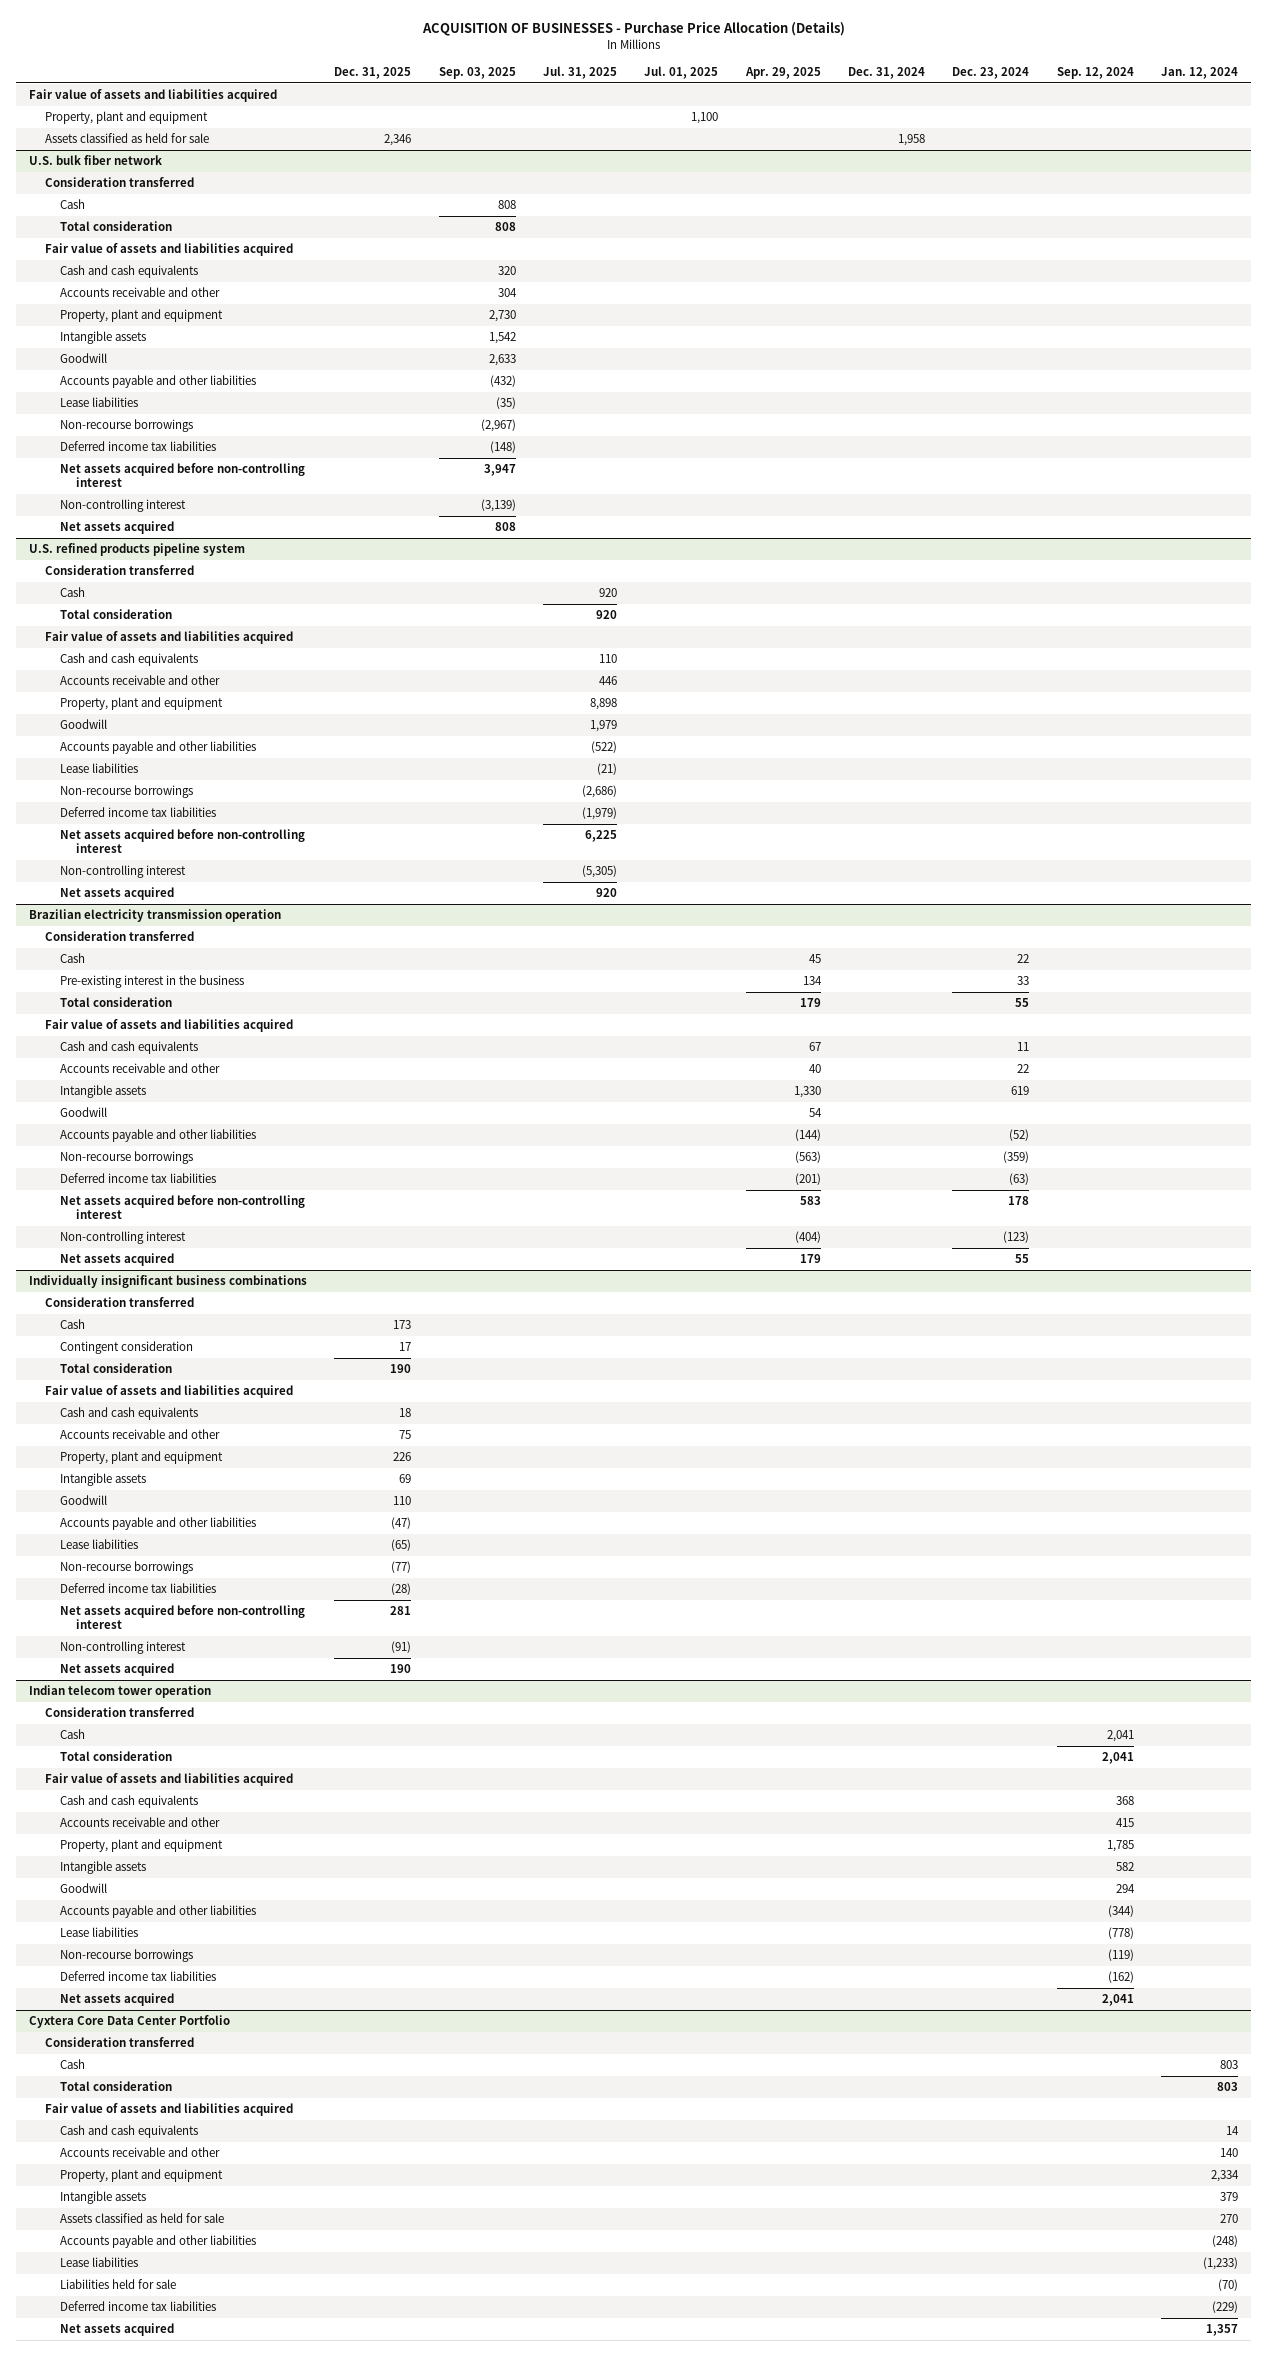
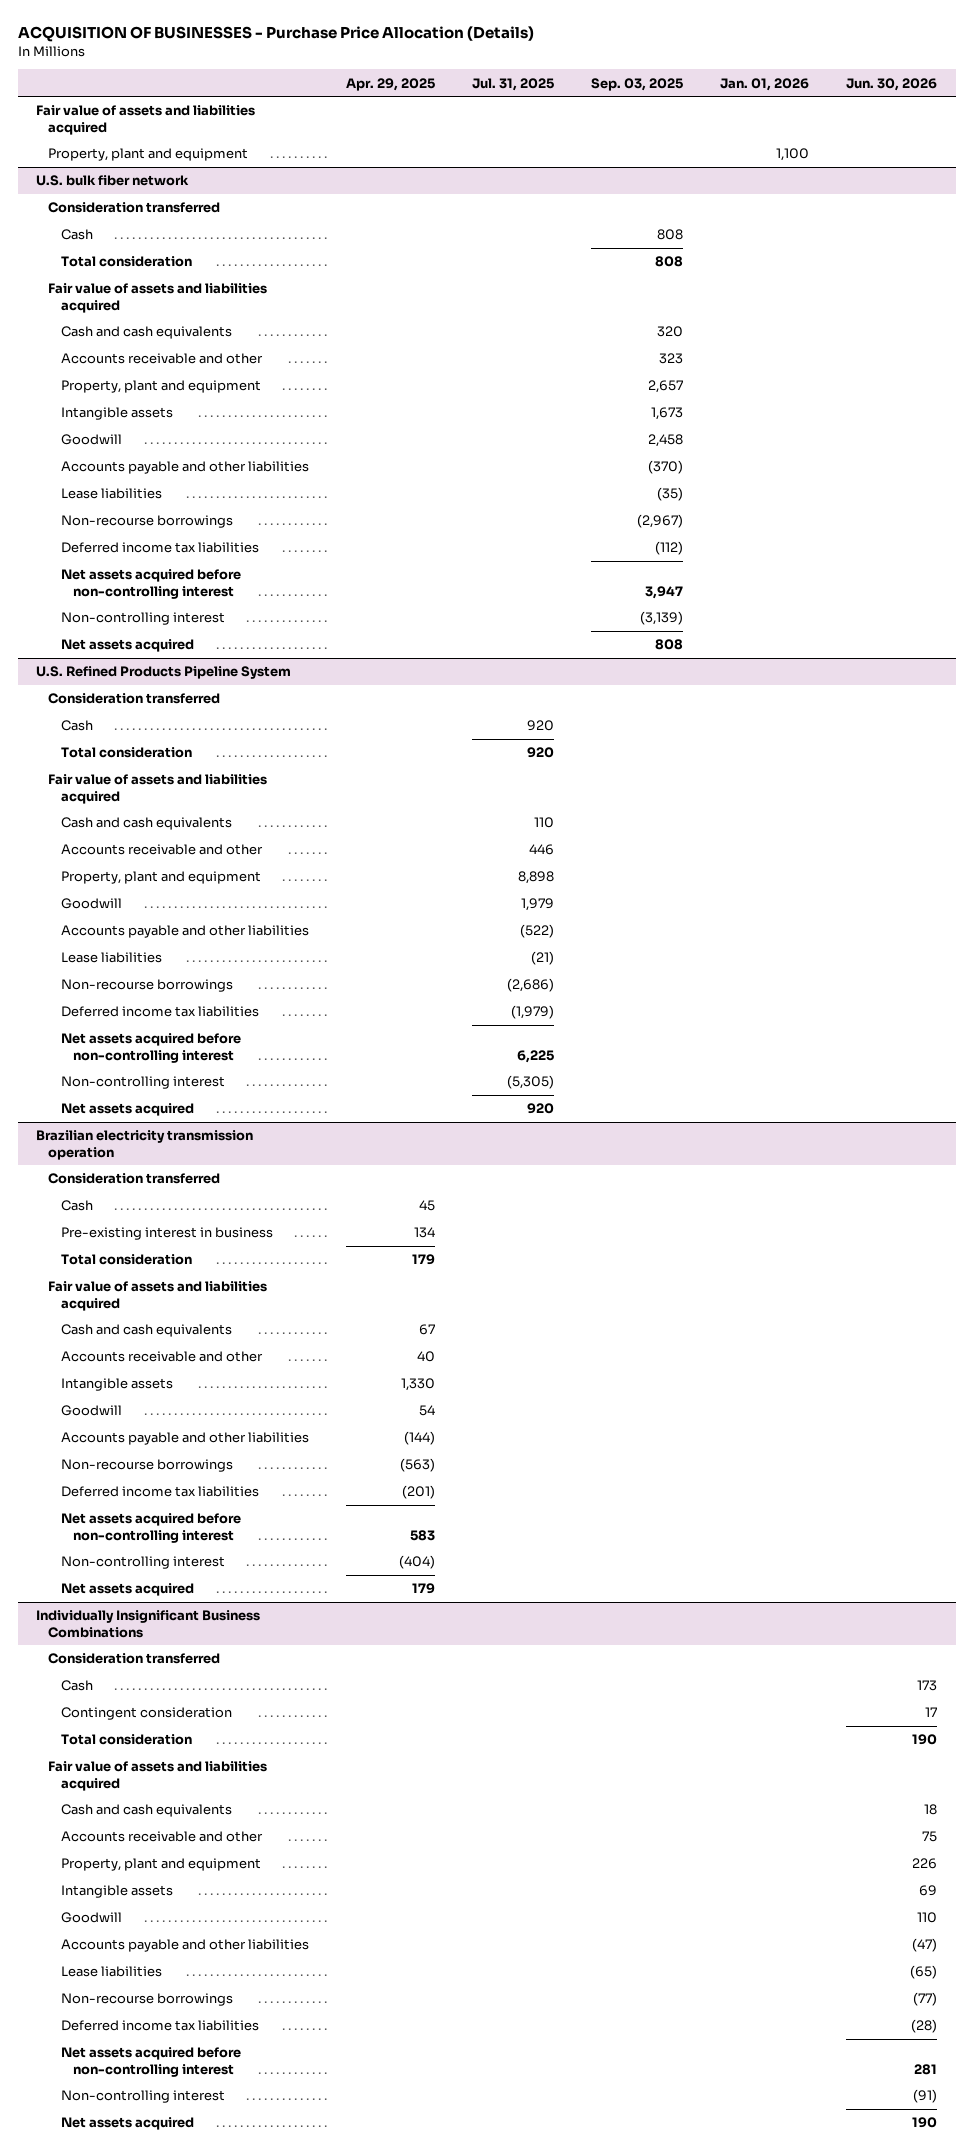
[334,66,412,79] Dec. 31, 2025 -> none
[644,65,719,79] Jul. 01, 2025 -> none
[847,66,925,79] Dec. 31, 2024 -> none
[952,66,1030,79] Dec. 23, 2024 -> none
[1056,66,1134,79] Sep. 12, 2024 -> none
[1160,66,1238,79] Jan. 12, 2024 -> none
none -> [720,77,810,91] Jan. 01, 2026
none -> [846,77,938,91] Jun. 30, 2026
[44,133,209,144] Assets classified as held for sale -> none
[497,288,517,298] 304 -> [658,353,683,365] 323
[488,310,516,323] 2,730 -> [647,380,683,394] 2,657
[488,332,516,345] 1,542 -> [650,407,683,421] 1,673
[488,354,516,367] 2,633 -> [647,434,683,448] 2,458
[489,375,516,388] (432) -> [647,460,683,475] (370)
[489,441,516,454] (148) -> [654,541,683,556] (112)
[29,543,246,557] U.S. refined products pipeline system -> [36,666,292,680] U.S. Refined Products Pipeline System
[60,975,245,989] Pre-existing interest in the business -> [60,1227,273,1241] Pre-existing interest in business
[29,1275,308,1289] Individually insignificant business combinations -> [36,1610,261,1638] Individually Insignificant Business Combinations
[29,1685,212,1699] Indian telecom tower operation -> none
[44,1707,194,1718] Consideration transferred -> none
[60,1729,86,1740] Cash -> none
[60,1751,173,1762] Total consideration -> none
[44,1773,293,1787] Fair value of assets and liabilities acquired -> none
[60,1795,199,1809] Cash and cash equivalents -> none
[60,1817,221,1828] Accounts receivable and other -> none
[60,1839,224,1853] Property, plant and equipment -> none
[60,1861,147,1875] Intangible assets -> none
[60,1883,108,1894] Goodwill -> none
[60,1905,257,1919] Accounts payable and other liabilities -> none
[60,1927,139,1938] Lease liabilities -> none
[60,1949,194,1963] Non-recourse borrowings -> none
[60,1971,217,1982] Deferred income tax liabilities -> none
[60,1993,175,2007] Net assets acquired -> none
[29,2015,231,2029] Cyxtera Core Data Center Portfolio -> none
[44,2037,194,2048] Consideration transferred -> none
[60,2059,86,2070] Cash -> none
[60,2081,173,2092] Total consideration -> none
[44,2103,293,2117] Fair value of assets and liabilities acquired -> none
[60,2125,199,2139] Cash and cash equivalents -> none
[60,2147,221,2158] Accounts receivable and other -> none
[60,2169,224,2183] Property, plant and equipment -> none
[60,2191,147,2205] Intangible assets -> none
[60,2213,225,2224] Assets classified as held for sale -> none
[60,2235,257,2249] Accounts payable and other liabilities -> none
[60,2257,139,2268] Lease liabilities -> none
[60,2279,177,2290] Liabilities held for sale -> none
[60,2301,217,2312] Deferred income tax liabilities -> none
[60,2323,175,2337] Net assets acquired -> none

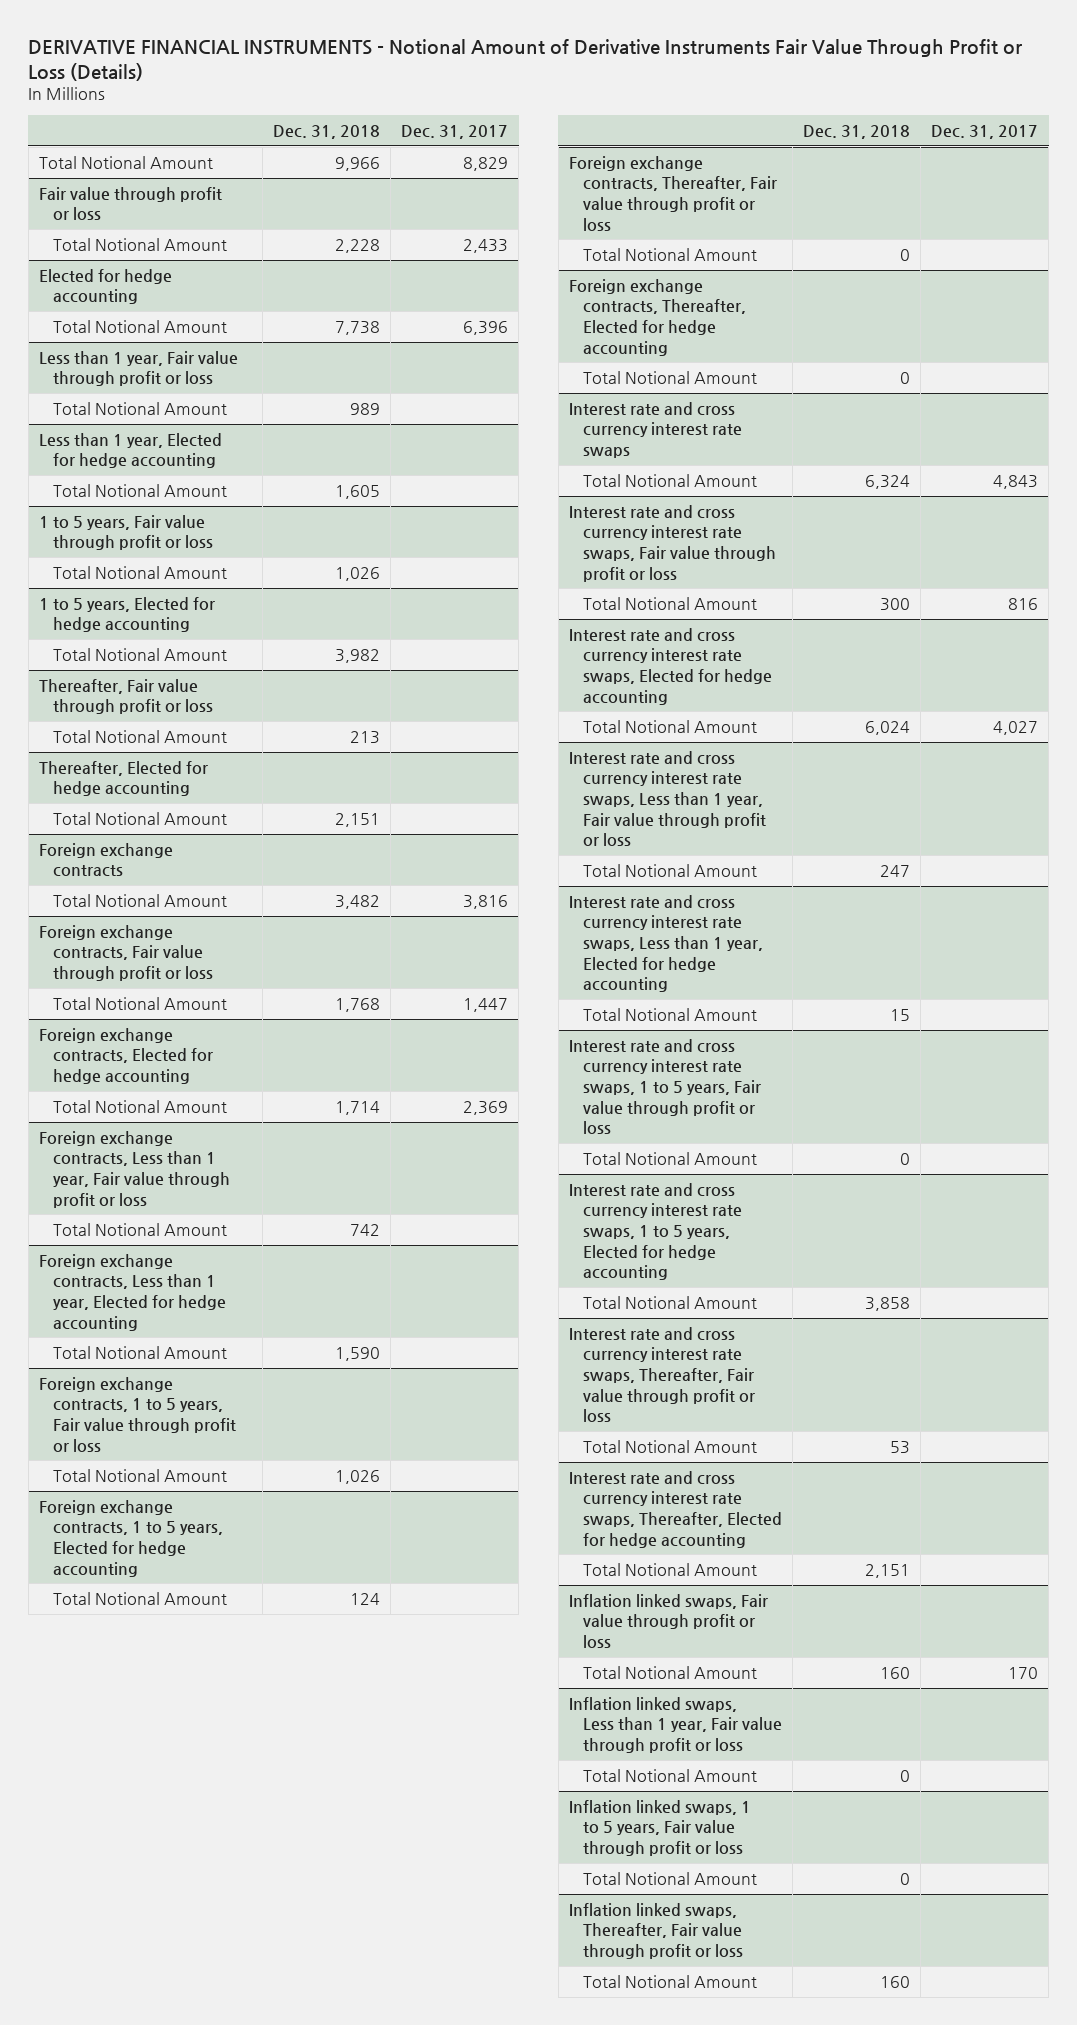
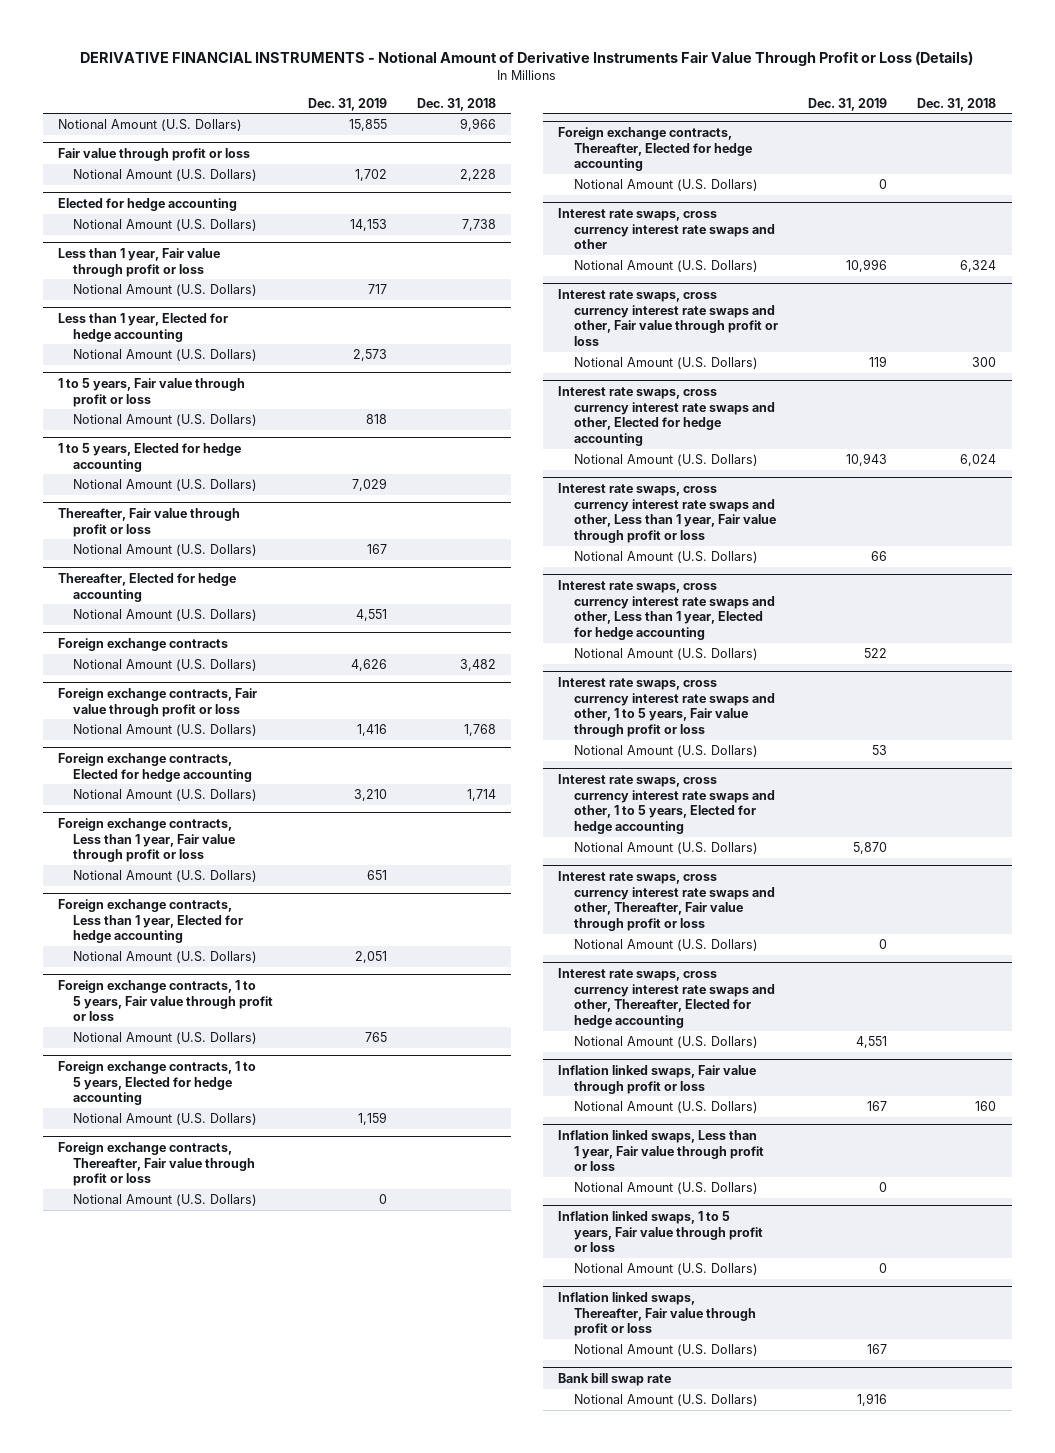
[400,125,508,140] Dec. 31, 2017 -> none
none -> [307,97,387,111] Dec. 31, 2019
[38,155,213,169] Total Notional Amount -> [58,119,243,132] Notional Amount (U.S. Dollars)
[52,237,227,251] Total Notional Amount -> [73,169,258,182] Notional Amount (U.S. Dollars)
[52,319,227,333] Total Notional Amount -> [73,219,258,232] Notional Amount (U.S. Dollars)
[52,401,227,415] Total Notional Amount -> none
none -> [73,284,258,297] Notional Amount (U.S. Dollars)
[52,483,227,497] Total Notional Amount -> none
none -> [73,349,258,362] Notional Amount (U.S. Dollars)
[52,565,227,579] Total Notional Amount -> none
none -> [73,414,258,427] Notional Amount (U.S. Dollars)
[52,647,227,661] Total Notional Amount -> none
none -> [73,479,258,492] Notional Amount (U.S. Dollars)
[52,729,227,743] Total Notional Amount -> none
none -> [73,544,258,557] Notional Amount (U.S. Dollars)
[52,811,227,825] Total Notional Amount -> none
none -> [73,609,258,622] Notional Amount (U.S. Dollars)
[52,893,227,907] Total Notional Amount -> [73,659,258,672] Notional Amount (U.S. Dollars)
[52,996,227,1010] Total Notional Amount -> [73,724,258,737] Notional Amount (U.S. Dollars)
[52,1099,227,1113] Total Notional Amount -> [73,789,258,802] Notional Amount (U.S. Dollars)
[52,1222,227,1236] Total Notional Amount -> none
none -> [73,870,258,883] Notional Amount (U.S. Dollars)
[52,1345,227,1359] Total Notional Amount -> none
none -> [73,951,258,964] Notional Amount (U.S. Dollars)
[52,1468,227,1482] Total Notional Amount -> none
none -> [73,1032,258,1045] Notional Amount (U.S. Dollars)
[52,1591,227,1605] Total Notional Amount -> none
none -> [73,1113,258,1126] Notional Amount (U.S. Dollars)
[582,247,757,261] Total Notional Amount -> none
none -> [73,1194,258,1207] Notional Amount (U.S. Dollars)
[582,370,757,384] Total Notional Amount -> none
[582,596,757,610] Total Notional Amount -> none
[582,863,757,877] Total Notional Amount -> none
[582,1007,757,1021] Total Notional Amount -> none
[582,1151,757,1165] Total Notional Amount -> none
[582,1295,757,1309] Total Notional Amount -> none
[582,1439,757,1453] Total Notional Amount -> none
[582,1562,757,1576] Total Notional Amount -> none
none -> [573,179,758,192] Notional Amount (U.S. Dollars)
[568,401,742,459] Interest rate and cross currency interest rate swaps -> [558,207,775,250] Interest rate swaps, cross currency interest rate swaps and other
[582,473,757,487] Total Notional Amount -> [573,260,758,273] Notional Amount (U.S. Dollars)
[568,504,776,582] Interest rate and cross currency interest rate swaps, Fair value through profit or loss -> [558,288,778,347] Interest rate swaps, cross currency interest rate swaps and other, Fair value through profit or loss
none -> [573,357,758,370] Notional Amount (U.S. Dollars)
[568,627,772,705] Interest rate and cross currency interest rate swaps, Elected for hedge accounting -> [558,385,775,447] Interest rate swaps, cross currency interest rate swaps and other, Elected for hedge accounting
[582,719,757,733] Total Notional Amount -> [573,454,758,467] Notional Amount (U.S. Dollars)
[568,750,766,847] Interest rate and cross currency interest rate swaps, Less than 1 year, Fair value through profit or loss -> [558,482,776,544] Interest rate swaps, cross currency interest rate swaps and other, Less than 1 year, Fair value through profit or loss
none -> [573,551,758,564] Notional Amount (U.S. Dollars)
[568,894,763,993] Interest rate and cross currency interest rate swaps, Less than 1 year, Elected for hedge accounting -> [558,579,775,641] Interest rate swaps, cross currency interest rate swaps and other, Less than 1 year, Elected for hedge accounting
none -> [573,648,758,661] Notional Amount (U.S. Dollars)
[568,1038,761,1135] Interest rate and cross currency interest rate swaps, 1 to 5 years, Fair value through profit or loss -> [558,676,775,738] Interest rate swaps, cross currency interest rate swaps and other, 1 to 5 years, Fair value through profit or loss
none -> [573,745,758,758] Notional Amount (U.S. Dollars)
[568,1182,742,1281] Interest rate and cross currency interest rate swaps, 1 to 5 years, Elected for hedge accounting -> [558,773,775,835] Interest rate swaps, cross currency interest rate swaps and other, 1 to 5 years, Elected for hedge accounting
none -> [573,842,758,855] Notional Amount (U.S. Dollars)
[568,1326,755,1423] Interest rate and cross currency interest rate swaps, Thereafter, Fair value through profit or loss -> [558,870,775,932] Interest rate swaps, cross currency interest rate swaps and other, Thereafter, Fair value through profit or loss
none -> [573,939,758,952] Notional Amount (U.S. Dollars)
[568,1470,782,1548] Interest rate and cross currency interest rate swaps, Thereafter, Elected for hedge accounting -> [558,967,775,1029] Interest rate swaps, cross currency interest rate swaps and other, Thereafter, Elected for hedge accounting
none -> [573,1036,758,1049] Notional Amount (U.S. Dollars)
[582,1665,757,1679] Total Notional Amount -> none
none -> [573,1101,758,1114] Notional Amount (U.S. Dollars)
[582,1768,757,1782] Total Notional Amount -> none
none -> [573,1182,758,1195] Notional Amount (U.S. Dollars)
[582,1871,757,1885] Total Notional Amount -> none
none -> [573,1263,758,1276] Notional Amount (U.S. Dollars)
[582,1974,757,1988] Total Notional Amount -> none
none -> [573,1344,758,1357] Notional Amount (U.S. Dollars)
none -> [558,1372,672,1386] Bank bill swap rate
none -> [573,1394,758,1407] Notional Amount (U.S. Dollars)

